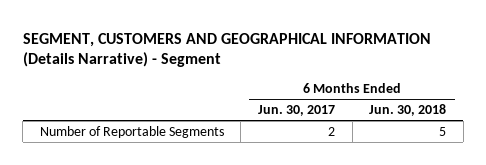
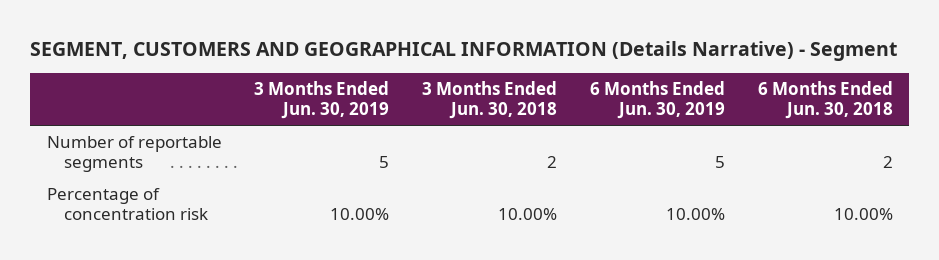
[258,105,336,117] Jun. 30, 2017 -> none
none -> [254,81,390,120] 3 Months Ended Jun. 30, 2019
none -> [422,81,558,120] 3 Months Ended Jun. 30, 2018
none -> [589,81,725,120] 6 Months Ended Jun. 30, 2019
[39,126,224,139] Number of Reportable Segments -> [46,136,222,173] Number of reportable segments
[439,127,447,137] 5 -> [882,156,893,169] 2
none -> [46,188,209,221] Percentage of concentration risk

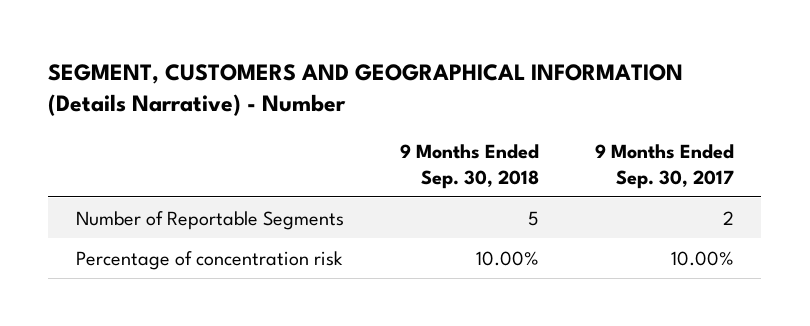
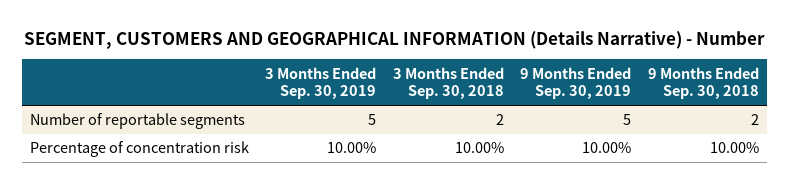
[594,144,734,189] 9 Months Ended Sep. 30, 2017 -> none
none -> [265,66,377,100] 3 Months Ended Sep. 30, 2019
none -> [392,66,504,100] 3 Months Ended Sep. 30, 2018
none -> [520,66,632,100] 9 Months Ended Sep. 30, 2019
[76,210,345,230] Number of Reportable Segments -> [30,113,246,130] Number of reportable segments
[527,210,539,226] 5 -> [750,114,759,126] 2

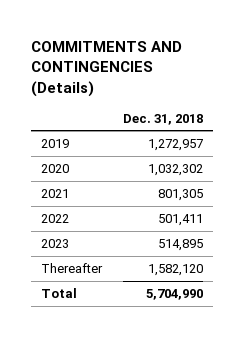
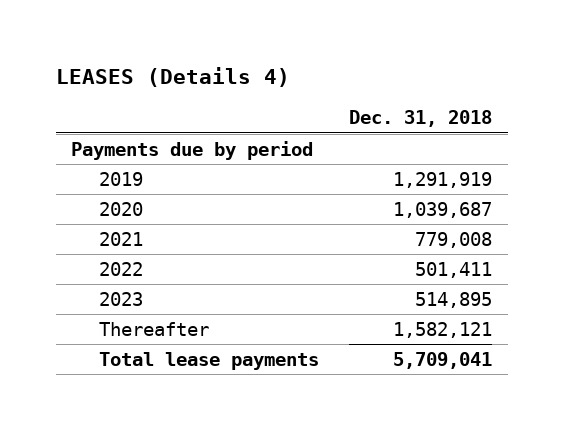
[31,40,183,97] COMMITMENTS AND CONTINGENCIES (Details) -> [55,67,290,88] LEASES (Details 4)
none -> [71,140,314,160] Payments due by period
[147,138,203,151] 1,272,957 -> [393,171,493,188] 1,291,919
[147,163,203,176] 1,032,302 -> [393,201,493,218] 1,039,687
[157,188,203,201] 801,305 -> [415,231,493,248] 779,008
[147,263,203,276] 1,582,120 -> [393,321,493,338] 1,582,121
[41,287,78,298] Total -> [98,351,319,370] Total lease payments
[145,288,203,300] 5,704,990 -> [393,351,493,369] 5,709,041

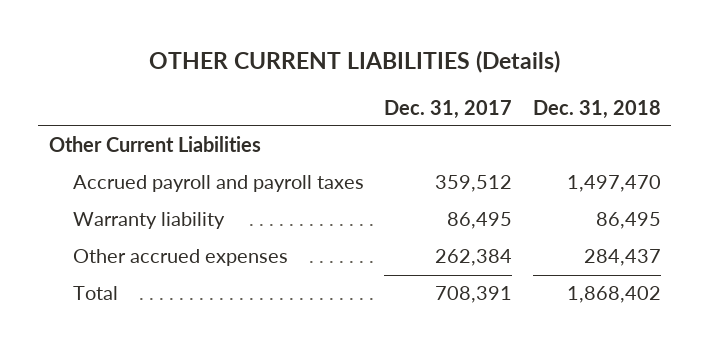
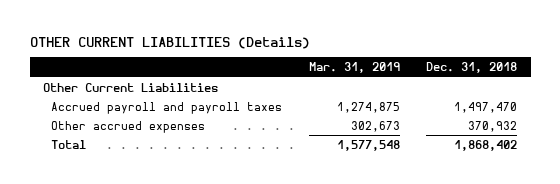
[384,99,513,119] Dec. 31, 2017 -> none
none -> [308,62,400,74] Mar. 31, 2019
[73,212,226,230] Warranty liability -> none
[583,249,661,267] 284,437 -> [468,120,518,132] 370,932

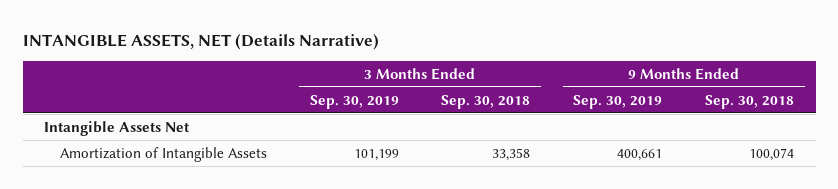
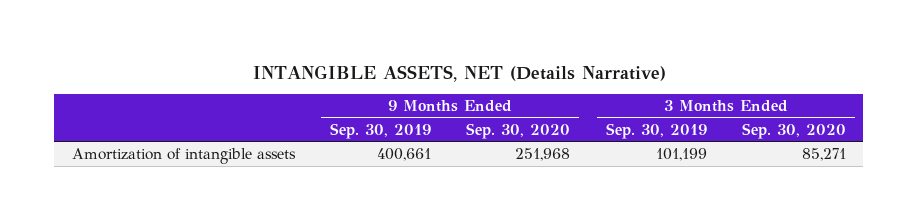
[441,94,531,109] Sep. 30, 2018 -> none
[705,94,795,109] Sep. 30, 2018 -> none
none -> [466,122,571,139] Sep. 30, 2020
none -> [741,122,846,139] Sep. 30, 2020
[44,120,191,136] Intangible Assets Net -> none
[59,146,267,162] Amortization of Intangible Assets -> [71,148,296,165] Amortization of intangible assets

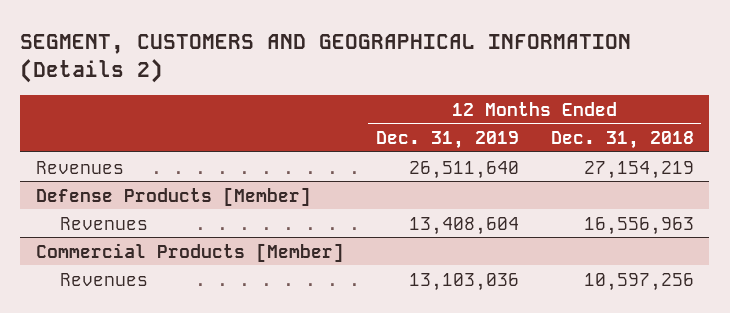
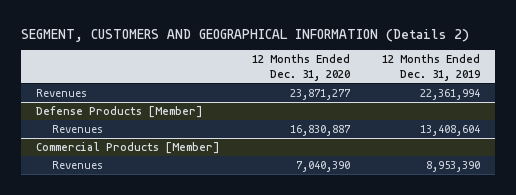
[550,131,694,150] Dec. 31, 2018 -> none
none -> [252,54,351,82] 12 Months Ended Dec. 31, 2020
[408,160,519,179] 26,511,640 -> [419,88,480,100] 22,361,994
[408,272,519,291] 13,103,036 -> [425,160,480,172] 8,953,390

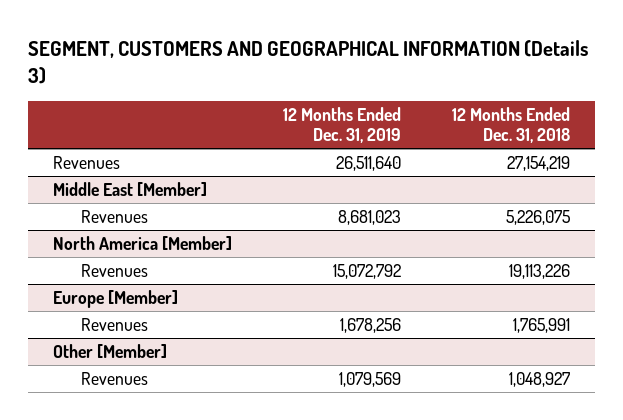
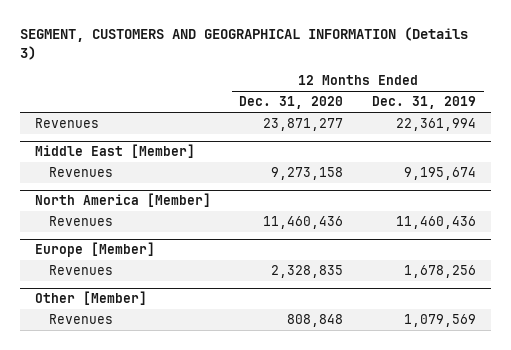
[451,106,570,144] 12 Months Ended Dec. 31, 2018 -> none
none -> [239,96,344,110] Dec. 31, 2020
[335,155,401,171] 26,511,640 -> [396,117,477,131] 22,361,994
[337,209,401,225] 8,681,023 -> [404,166,477,180] 9,195,674
[332,263,401,279] 15,072,792 -> [396,215,477,229] 11,460,436

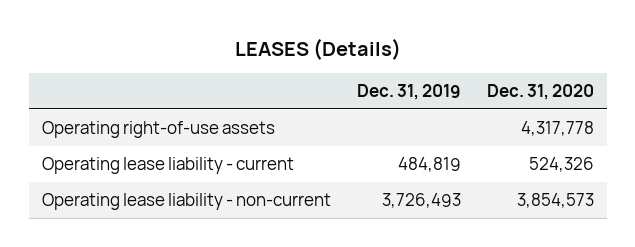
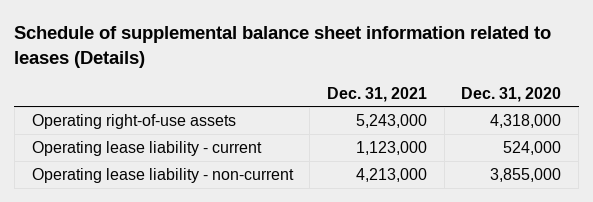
[234,37,401,60] LEASES (Details) -> [14,26,552,68] Schedule of supplemental balance sheet information related to leases (Details)
[356,83,461,100] Dec. 31, 2019 -> none
none -> [327,86,428,102] Dec. 31, 2021
[520,121,594,137] 4,317,778 -> [490,113,562,128] 4,318,000
[528,157,594,173] 524,326 -> [503,140,562,155] 524,000
[516,193,594,209] 3,854,573 -> [490,167,562,182] 3,855,000

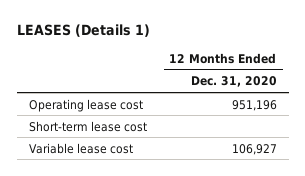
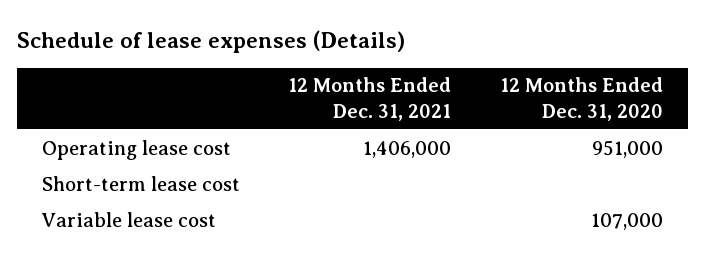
[16,24,150,38] LEASES (Details 1) -> [17,29,406,53] Schedule of lease expenses (Details)
none -> [288,77,452,121] 12 Months Ended Dec. 31, 2021
[231,99,277,111] 951,196 -> [592,139,664,158] 951,000
[231,143,277,155] 106,927 -> [591,212,664,230] 107,000

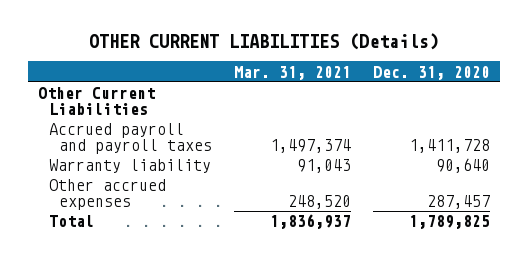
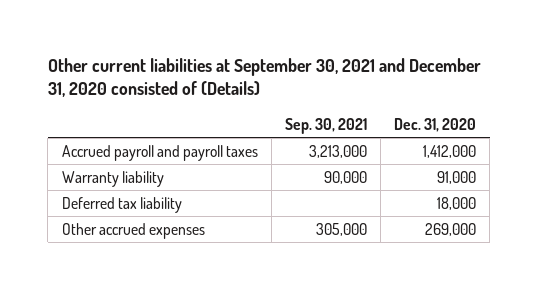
[88,33,439,51] OTHER CURRENT LIABILITIES (Details) -> [47,57,481,98] Other current liabilities at September 30, 2021 and December 31, 2020 consisted of (Details)
[233,65,351,80] Mar. 31, 2021 -> none
none -> [284,117,367,134] Sep. 30, 2021
[38,87,156,116] Other Current Liabilities -> none
[48,215,94,228] Total -> none
[408,139,490,154] 1,411,728 -> [422,144,476,158] 1,412,000
[435,158,490,174] 90,640 -> [436,170,476,184] 91,000
none -> [61,196,182,213] Deferred tax liability
[426,195,490,210] 287,457 -> [424,222,476,236] 269,000

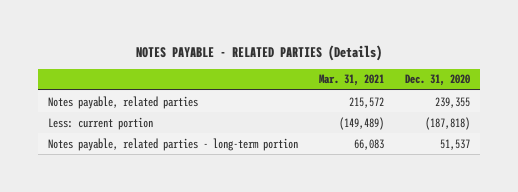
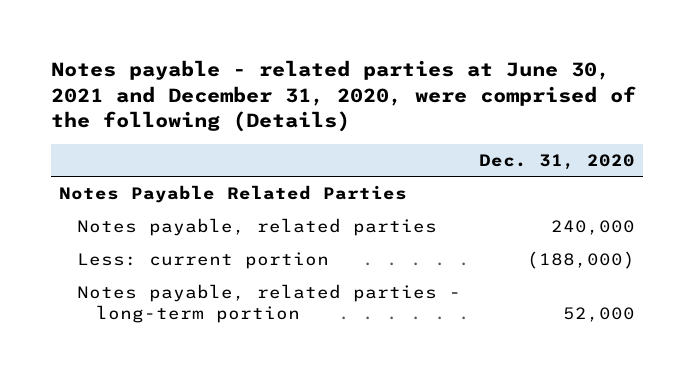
[136,44,383,61] NOTES PAYABLE - RELATED PARTIES (Details) -> [50,60,636,133] Notes payable - related parties at June 30, 2021 and December 31, 2020, were comprised of the following (Details)
[319,74,385,87] Mar. 31, 2021 -> none
none -> [59,185,408,204] Notes Payable Related Parties
[435,96,471,108] 239,355 -> [550,220,635,236] 240,000
[425,116,471,130] (187,818) -> [526,251,635,270] (188,000)
[440,138,471,150] 51,537 -> [562,307,635,323] 52,000

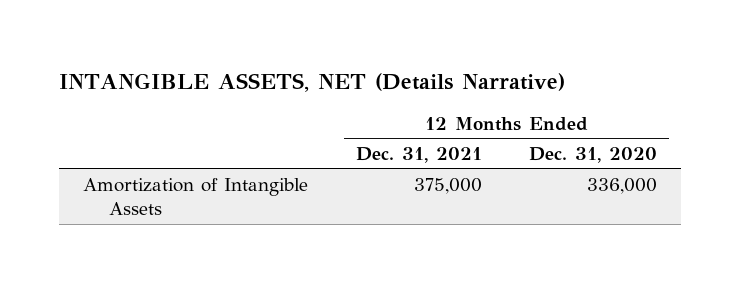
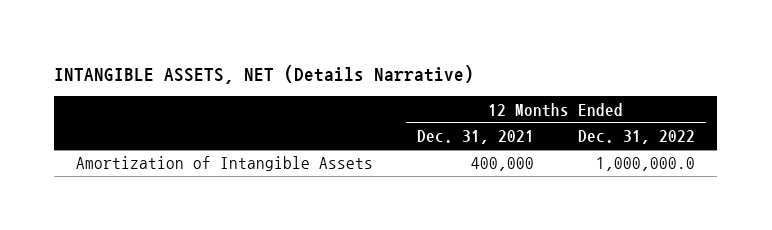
[529,146,658,163] Dec. 31, 2020 -> none
none -> [578,130,696,145] Dec. 31, 2022
[413,177,482,194] 375,000 -> [471,157,535,172] 400,000

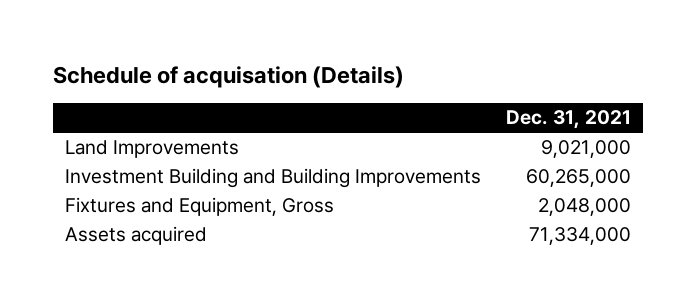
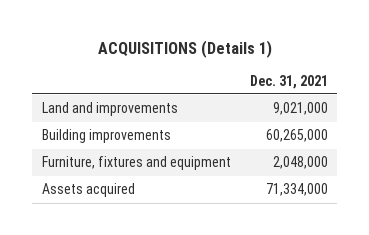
[53,66,405,89] Schedule of acquisation (Details) -> [97,39,272,58] ACQUISITIONS (Details 1)
[65,140,240,159] Land Improvements -> [41,102,178,117] Land and improvements
[65,168,482,189] Investment Building and Building Improvements -> [41,129,171,144] Building improvements
[65,197,335,217] Fixtures and Equipment, Gross -> [41,156,231,171] Furniture, fixtures and equipment

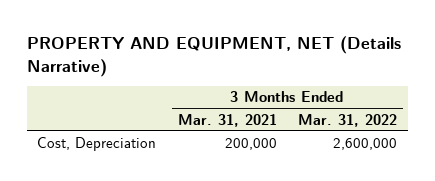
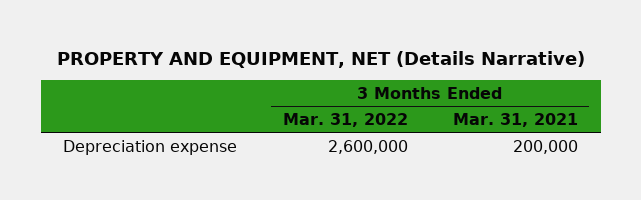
[37,137,157,152] Cost, Depreciation -> [63,139,238,155] Depreciation expense

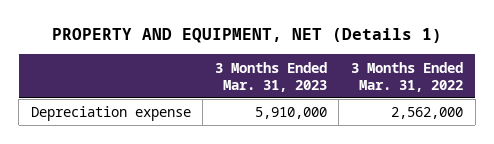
[56,50,585,68] PROPERTY AND EQUIPMENT, NET (Details Narrative) -> [51,28,442,44] PROPERTY AND EQUIPMENT, NET (Details 1)
[453,112,579,127] Mar. 31, 2021 -> none
none -> [214,61,327,92] 3 Months Ended Mar. 31, 2023
[327,139,408,154] 2,600,000 -> [390,107,463,120] 2,562,000

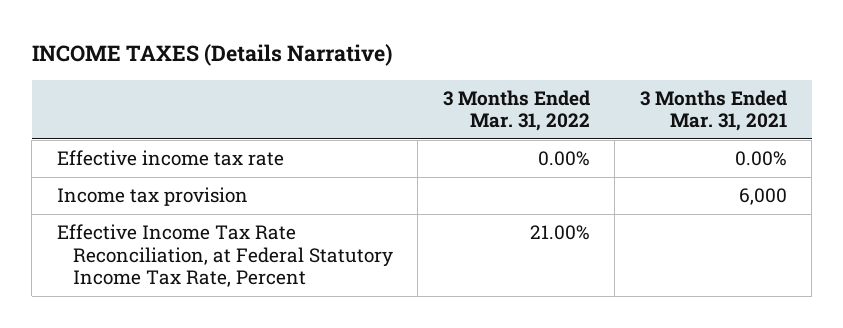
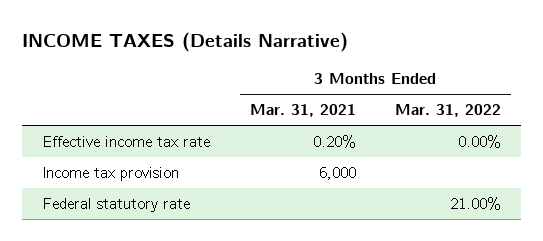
[734,151,787,167] 0.00% -> [312,135,356,149] 0.20%
[56,224,393,288] Effective Income Tax Rate Reconciliation, at Federal Statutory Income Tax Rate, Percent -> [42,198,191,213] Federal statutory rate

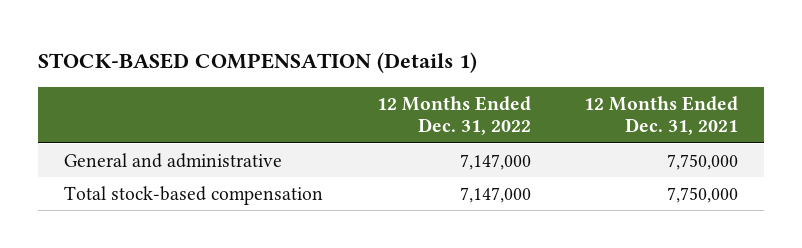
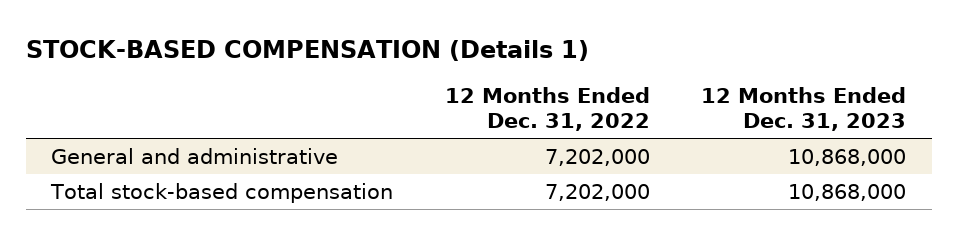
[583,95,738,136] 12 Months Ended Dec. 31, 2021 -> none
none -> [700,87,906,132] 12 Months Ended Dec. 31, 2023
[459,153,531,170] 7,147,000 -> [544,148,650,166] 7,202,000
[459,186,531,203] 7,147,000 -> [544,183,650,201] 7,202,000

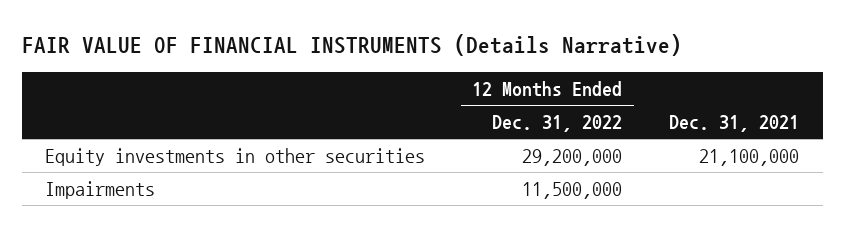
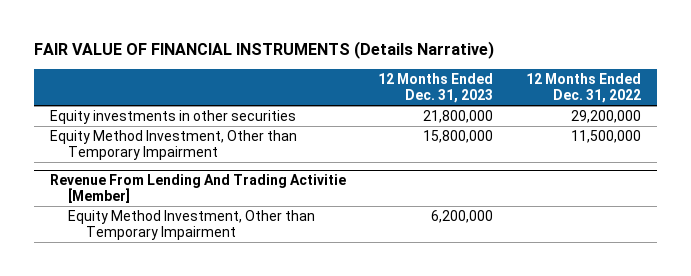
[669,115,800,133] Dec. 31, 2021 -> none
none -> [378,72,494,104] 12 Months Ended Dec. 31, 2023
[45,180,156,199] Impairments -> [50,129,298,160] Equity Method Investment, Other than Temporary Impairment
none -> [50,173,347,204] Revenue From Lending And Trading Activitie [Member]
none -> [67,209,315,240] Equity Method Investment, Other than Temporary Impairment

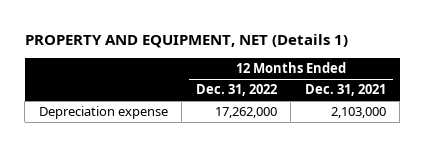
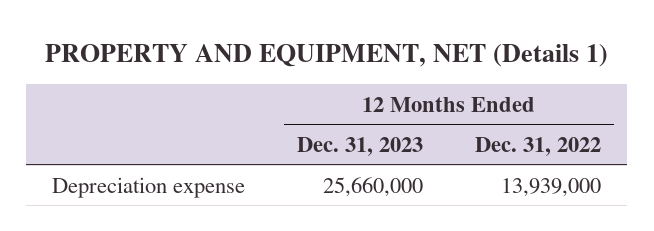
[304,84,386,97] Dec. 31, 2021 -> none
none -> [297,136,424,156] Dec. 31, 2023
[214,107,277,119] 17,262,000 -> [501,177,602,197] 13,939,000

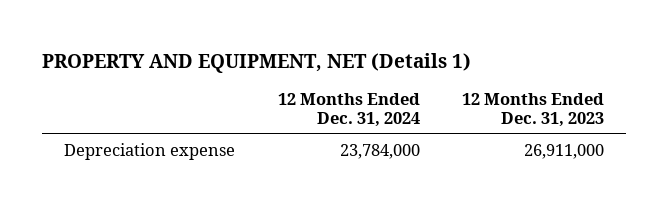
[475,136,602,156] Dec. 31, 2022 -> none
none -> [277,93,420,128] 12 Months Ended Dec. 31, 2024
[323,176,424,197] 25,660,000 -> [524,144,605,160] 26,911,000

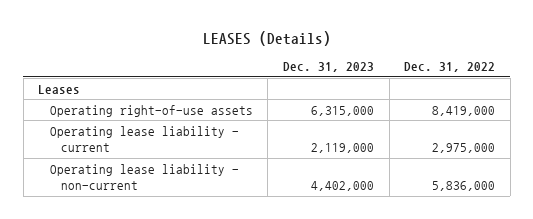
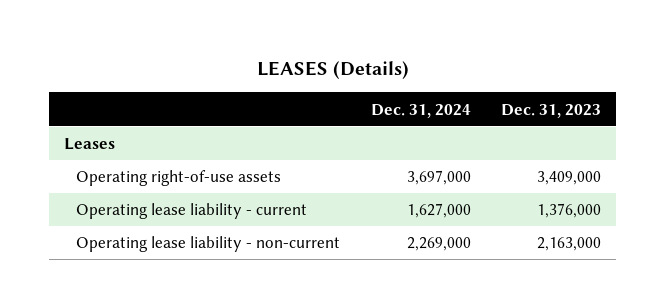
[404,62,496,73] Dec. 31, 2022 -> none
none -> [370,103,471,118] Dec. 31, 2024
[310,105,374,116] 6,315,000 -> [536,171,601,186] 3,409,000
[310,143,374,154] 2,119,000 -> [536,203,601,219] 1,376,000
[310,181,374,192] 4,402,000 -> [536,237,601,252] 2,163,000

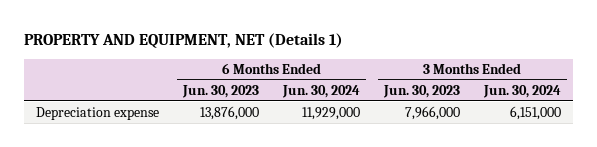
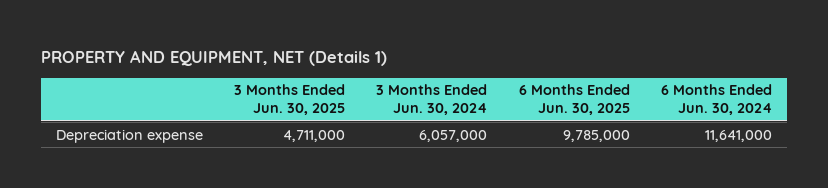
[182,84,260,98] Jun. 30, 2023 -> none
[382,84,460,98] Jun. 30, 2023 -> none
none -> [234,84,346,115] 3 Months Ended Jun. 30, 2025
none -> [518,84,630,115] 6 Months Ended Jun. 30, 2025
[302,107,361,121] 11,929,000 -> [704,129,772,142] 11,641,000
[509,106,561,121] 6,151,000 -> [419,129,488,142] 6,057,000

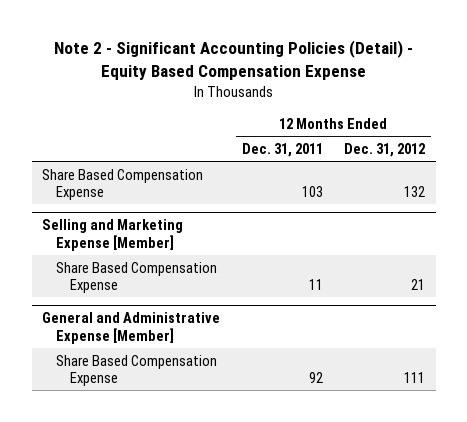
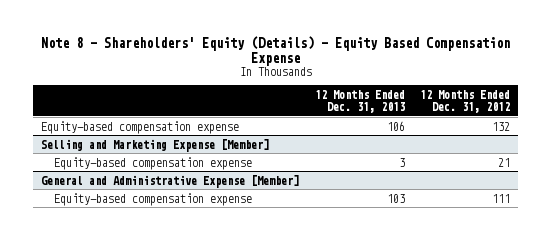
[53,40,413,81] Note 2 - Significant Accounting Policies (Detail) - Equity Based Compensation Expense -> [40,35,510,66] Note 8 - Shareholders' Equity (Details) - Equity Based Compensation Expense
[241,142,323,157] Dec. 31, 2011 -> none
none -> [314,89,405,114] 12 Months Ended Dec. 31, 2013
[42,168,204,201] Share Based Compensation Expense -> [40,120,239,134] Equity-based compensation expense
[56,261,218,294] Share Based Compensation Expense -> [54,156,253,170] Equity-based compensation expense
[56,354,218,387] Share Based Compensation Expense -> [54,192,253,206] Equity-based compensation expense

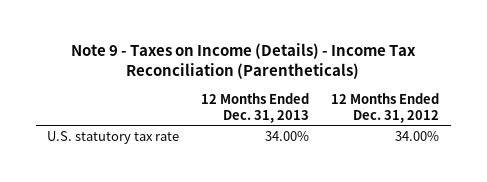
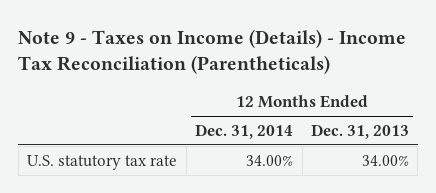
[331,92,440,123] 12 Months Ended Dec. 31, 2012 -> none
none -> [195,123,294,139] Dec. 31, 2014
[47,130,180,144] U.S. statutory tax rate -> [27,154,178,170] U.S. statutory tax ratе

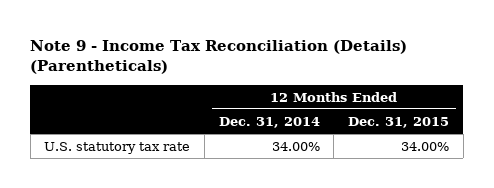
[18,29,407,75] Note 9 - Taxes on Income (Details) - Income Tax Reconciliation (Parentheticals) -> [30,39,408,75] Note 9 - Income Tax Reconciliation (Details) (Parentheticals)
[310,123,409,139] Dec. 31, 2013 -> none
none -> [348,116,450,128] Dec. 31, 2015
[27,154,178,170] U.S. statutory tax ratе -> [44,141,191,154] U.S. statutory tax rate

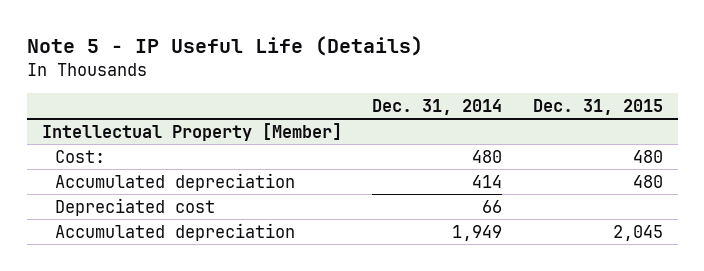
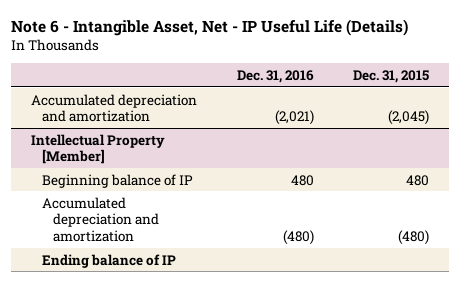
[26,36,423,57] Note 5 - IP Useful Life (Details) -> [10,18,408,36] Note 6 - Intangible Asset, Net - IP Useful Life (Details)
[372,98,503,115] Dec. 31, 2014 -> none
none -> [236,69,314,83] Dec. 31, 2016
none -> [30,93,197,123] Accumulated depreciation and amortization
[55,222,296,241] Accumulated depreciation -> none
[55,149,106,163] Cost: -> [41,173,193,188] Beginning balance of IP
[55,172,296,191] Accumulated depreciation -> [41,196,159,243] Accumulated depreciation and amortization
[632,174,663,188] 480 -> [398,230,430,246] (480)
[55,197,216,216] Depreciated cost -> [41,253,176,268] Ending balance of IP

